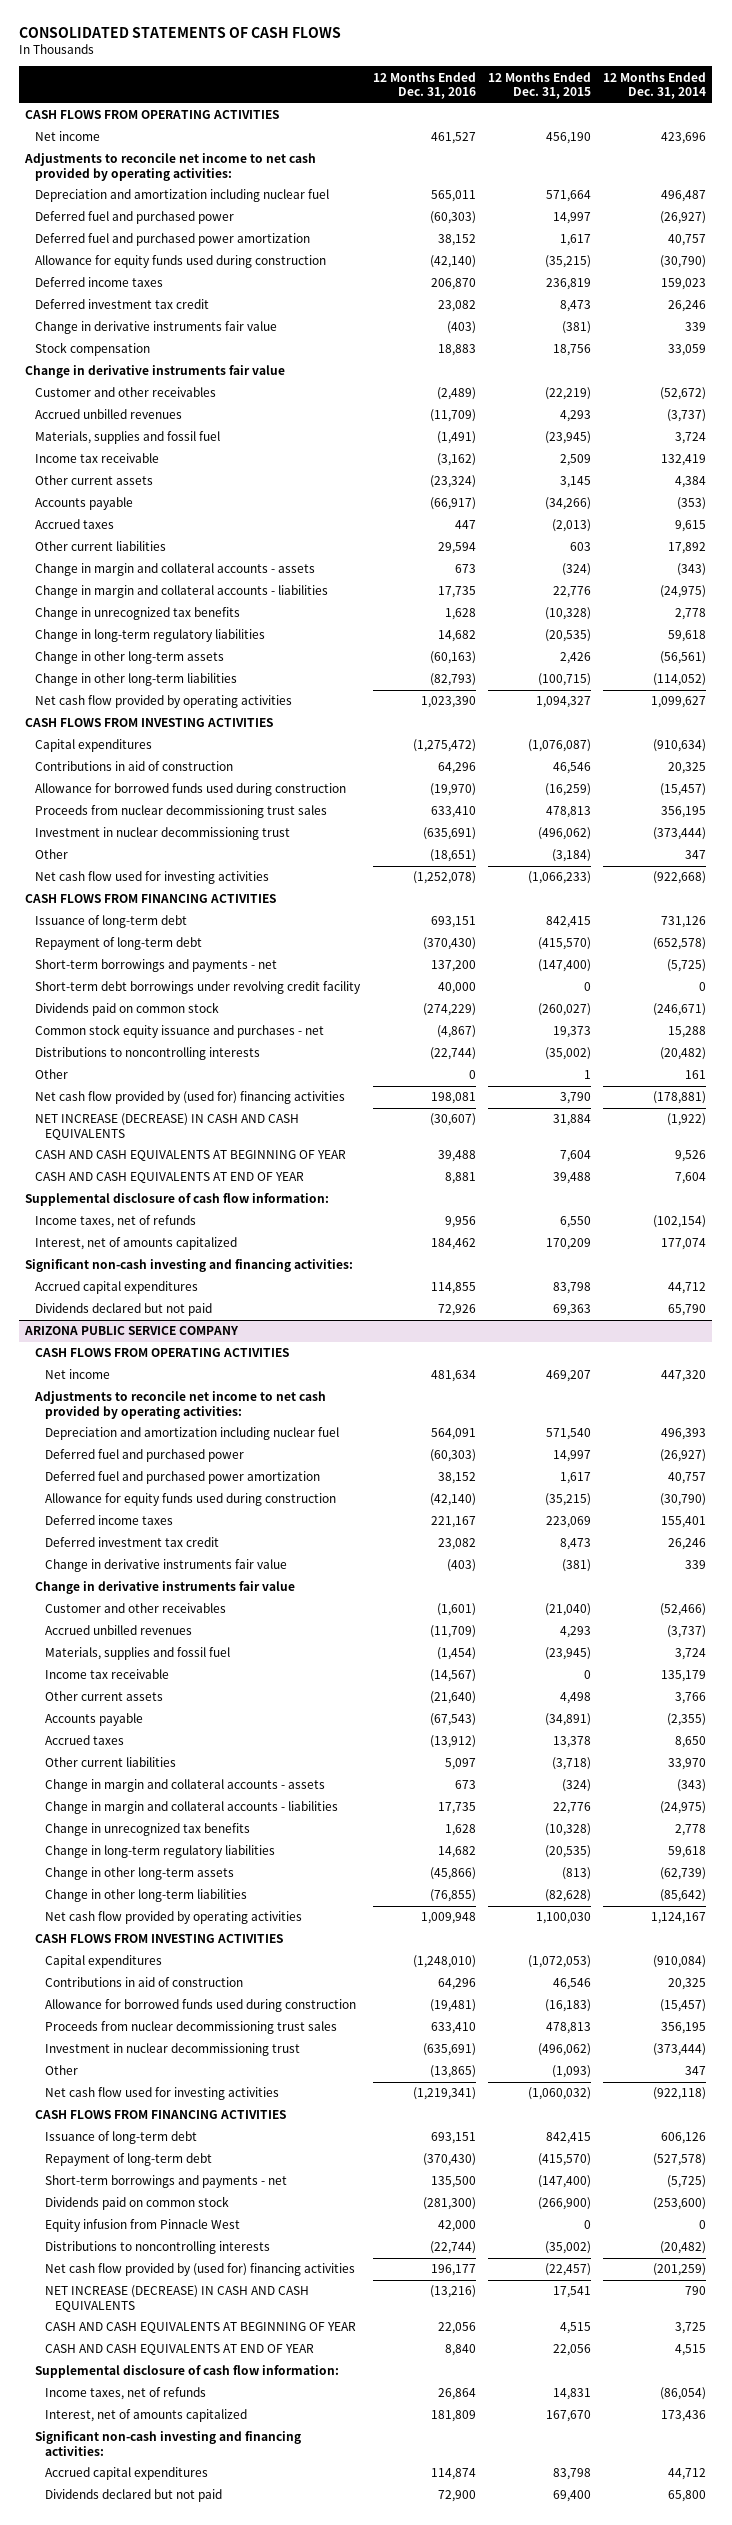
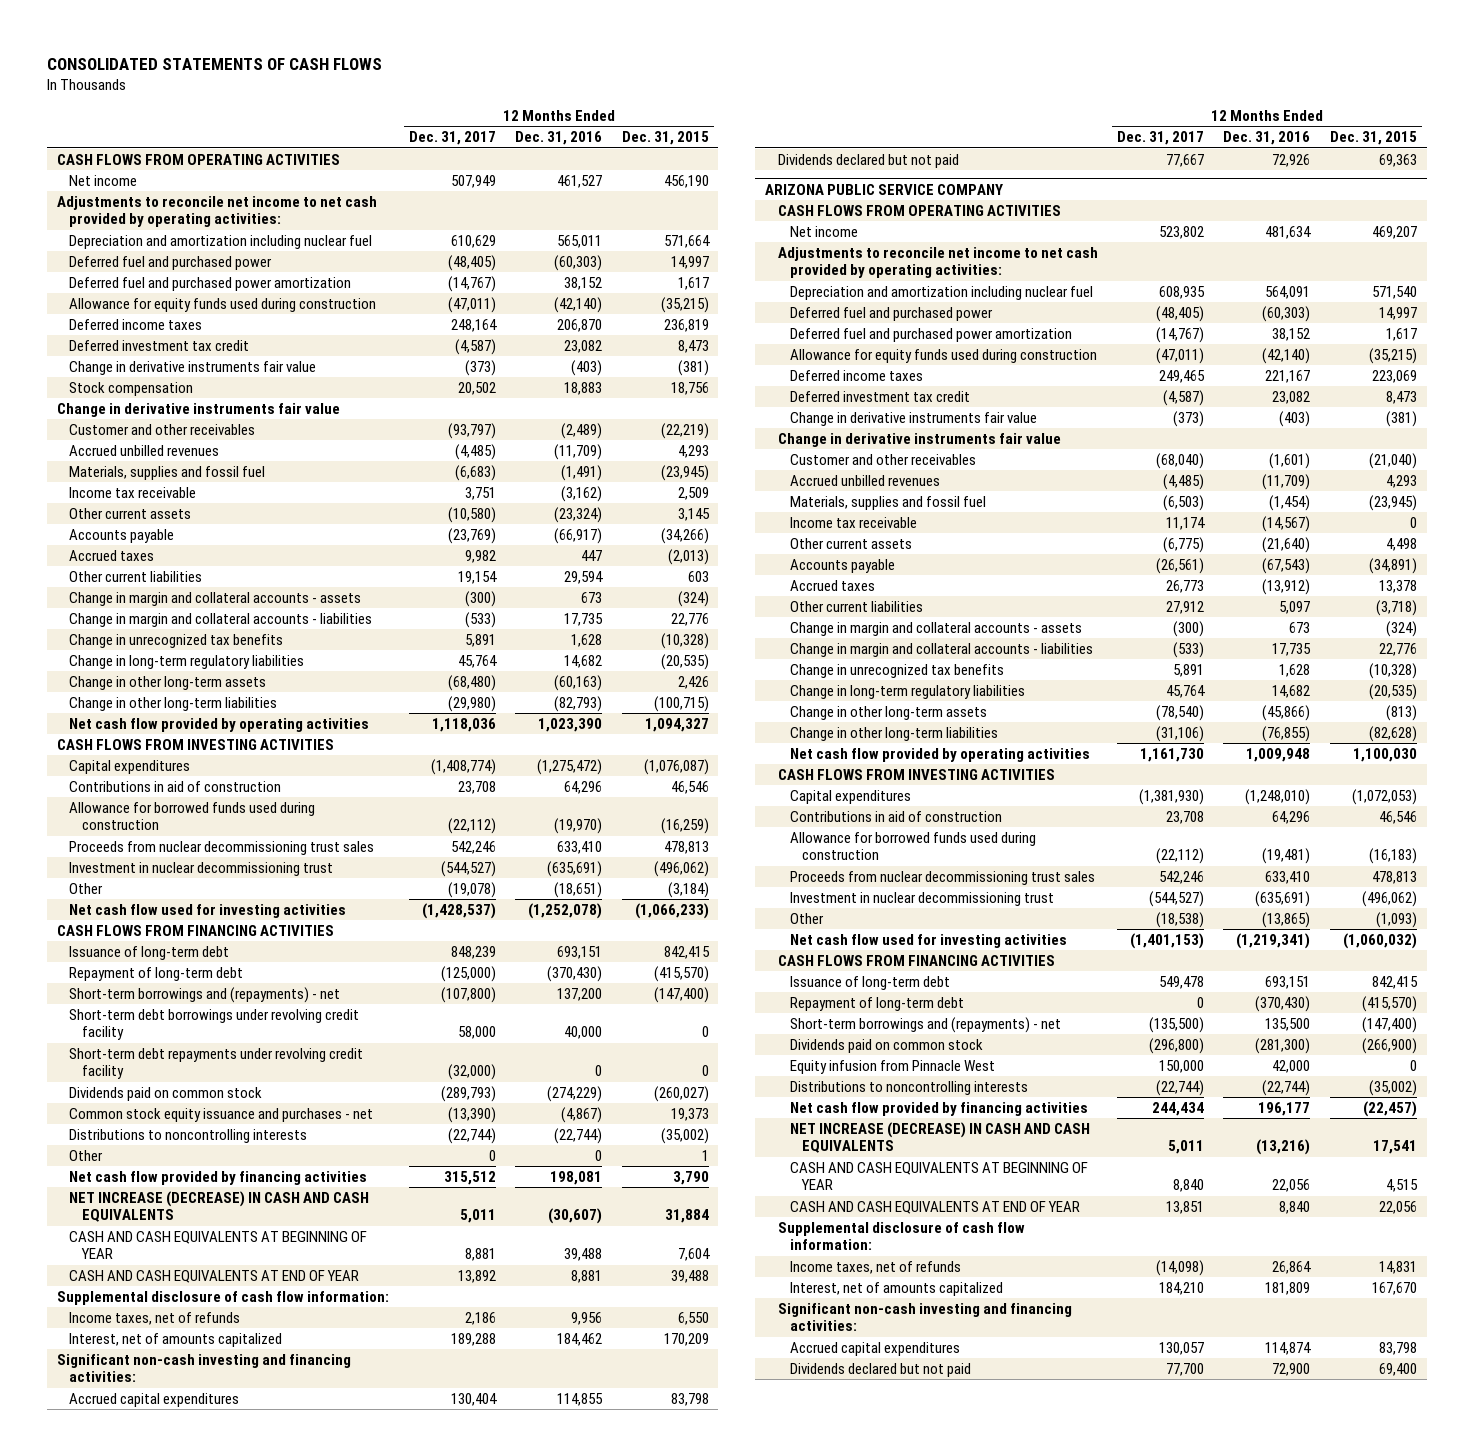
[603,71,707,100] 12 Months Ended Dec. 31, 2014 -> none
none -> [408,131,496,146] Dec. 31, 2017
[35,959,278,973] Short-term borrowings and payments - net -> [69,986,341,1003] Short-term borrowings and (repayments) - net
none -> [69,1047,364,1080] Short-term debt repayments under revolving credit facility
[35,1091,346,1105] Net cash flow provided by (used for) financing activities -> [69,1170,368,1185] Net cash flow provided by financing activities
[45,2175,288,2189] Short-term borrowings and payments - net -> [789,1016,1061,1033] Short-term borrowings and (repayments) - net
[45,2263,356,2277] Net cash flow provided by (used for) financing activities -> [789,1101,1088,1116] Net cash flow provided by financing activities

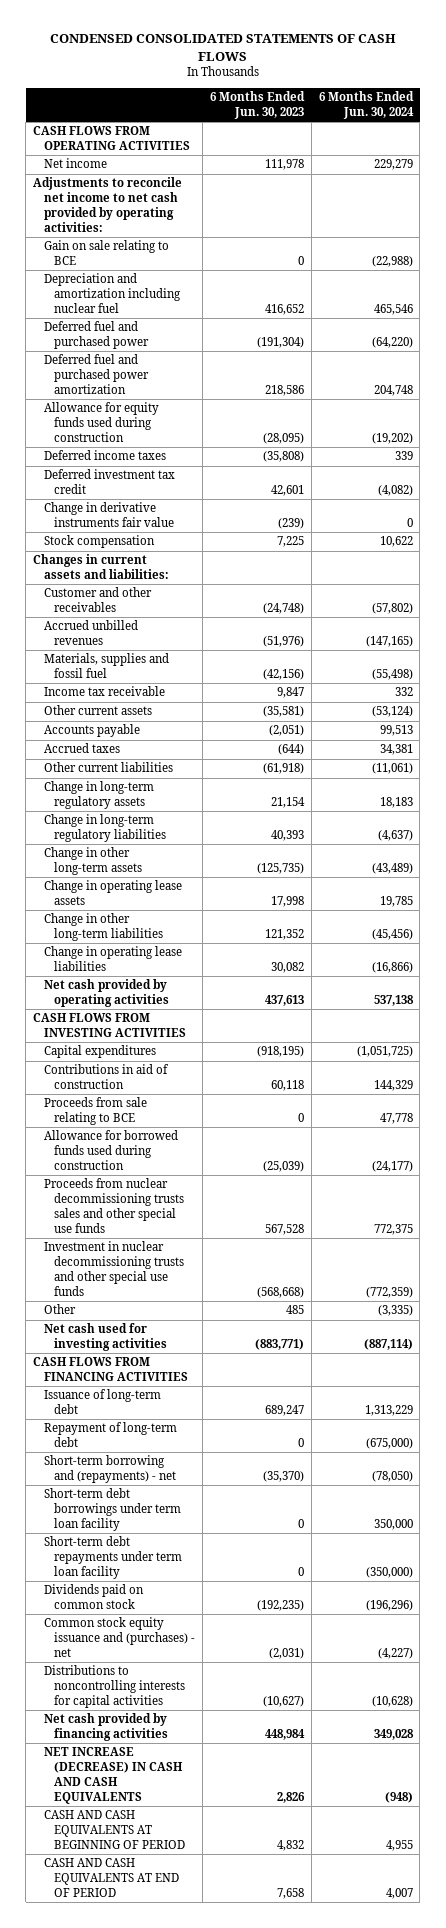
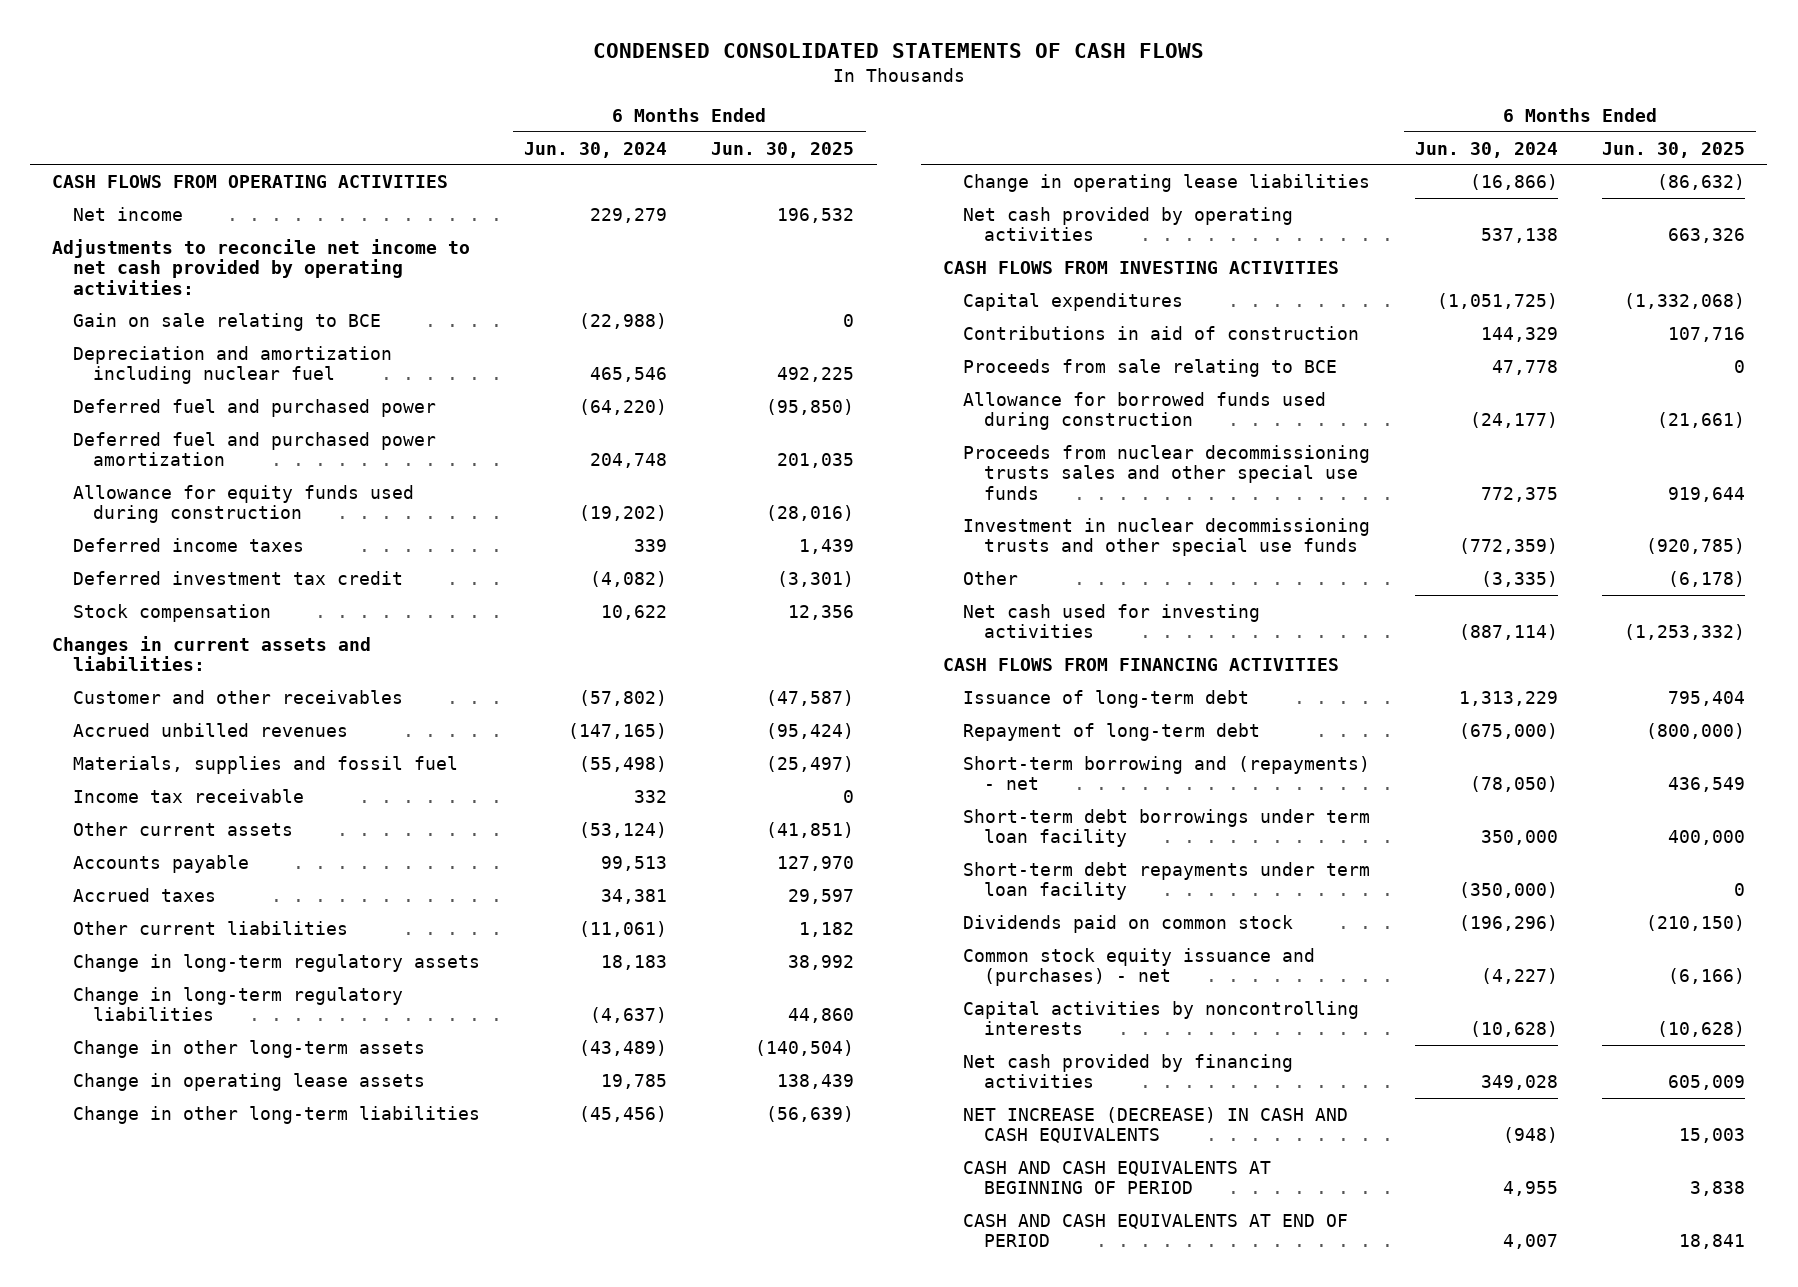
[209,91,305,119] 6 Months Ended Jun. 30, 2023 -> none
none -> [711,141,855,158] Jun. 30, 2025
[43,502,175,528] Change in derivative instruments fair value -> none
[43,1665,186,1708] Distributions to noncontrolling interests for capital activities -> [963,1000,1360,1036] Capital activities by noncontrolling interests

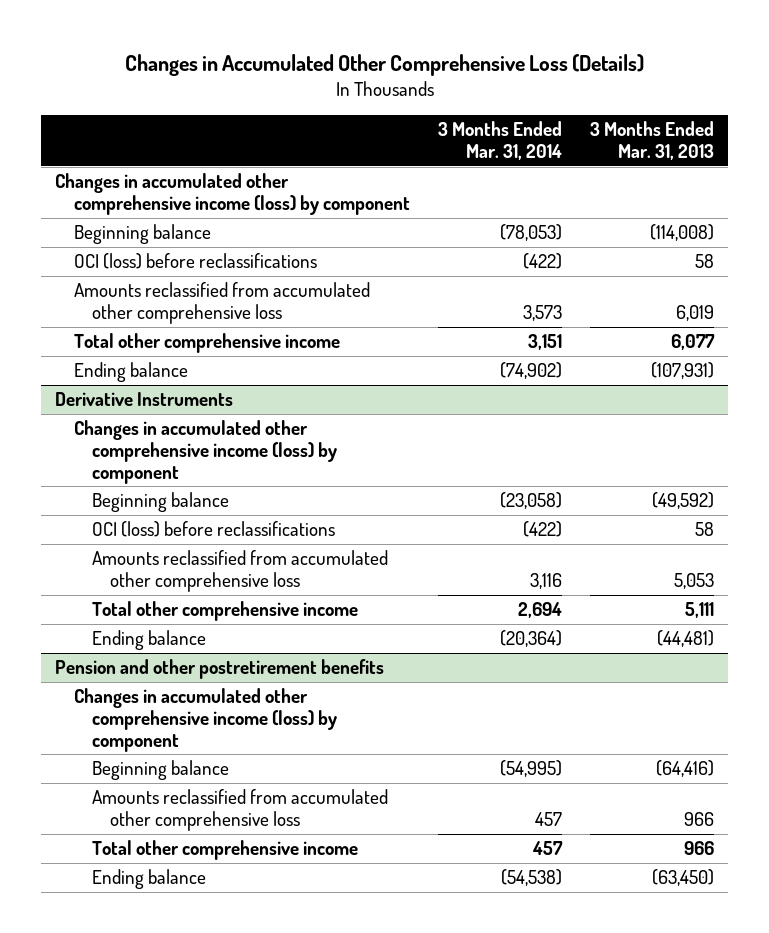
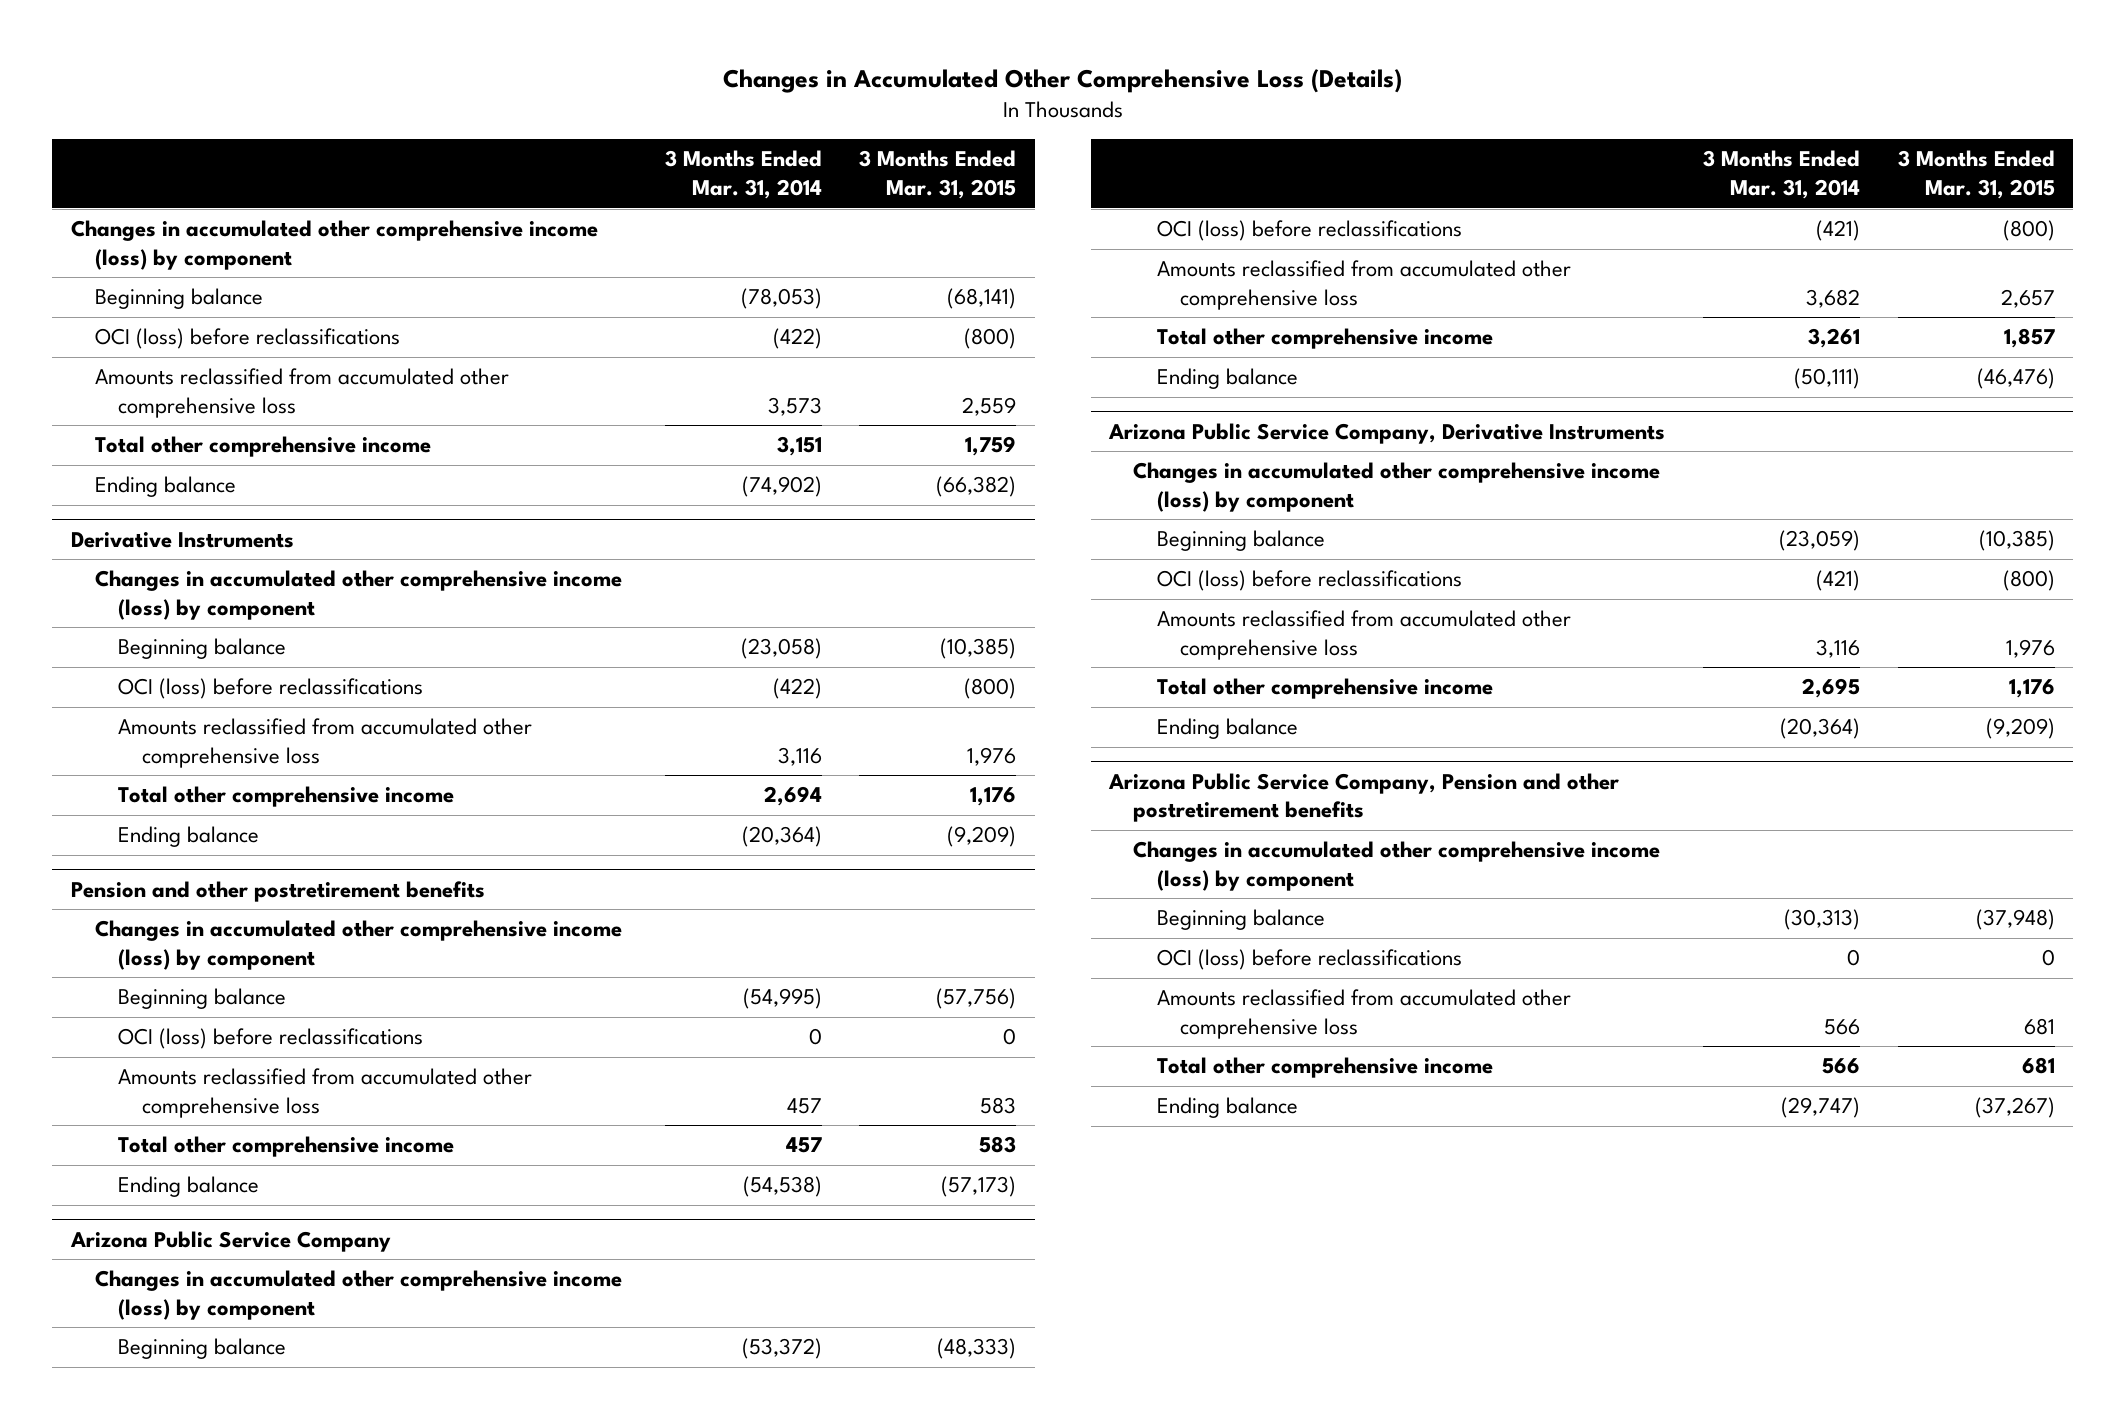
[589,121,714,161] 3 Months Ended Mar. 31, 2013 -> none
none -> [859,150,1017,200] 3 Months Ended Mar. 31, 2015
none -> [118,1028,424,1050] OCI (loss) before reclassifications
none -> [70,1230,392,1252] Arizona Public Service Company
none -> [94,1270,622,1320] Changes in accumulated other comprehensive income (loss) by component
none -> [118,1338,287,1360] Beginning balance
none -> [1156,220,1462,242] OCI (loss) before reclassifications
none -> [1156,260,1571,310] Amounts reclassified from accumulated other comprehensive loss
none -> [1156,328,1493,350] Total other comprehensive income
none -> [1156,368,1298,390] Ending balance
none -> [1108,422,1666,444] Arizona Public Service Company, Derivative Instruments
none -> [1133,462,1661,512] Changes in accumulated other comprehensive income (loss) by component
none -> [1156,530,1325,552] Beginning balance
none -> [1156,570,1462,592] OCI (loss) before reclassifications
none -> [1156,610,1571,660] Amounts reclassified from accumulated other comprehensive loss
none -> [1156,678,1493,700] Total other comprehensive income
none -> [1156,718,1298,740] Ending balance
none -> [1108,772,1620,823] Arizona Public Service Company, Pension and other postretirement benefits
none -> [1133,841,1661,891] Changes in accumulated other comprehensive income (loss) by component
none -> [1156,909,1325,931] Beginning balance
none -> [1156,949,1462,971] OCI (loss) before reclassifications
none -> [1156,989,1571,1039] Amounts reclassified from accumulated other comprehensive loss
none -> [1156,1057,1493,1079] Total other comprehensive income
none -> [1156,1097,1298,1119] Ending balance

